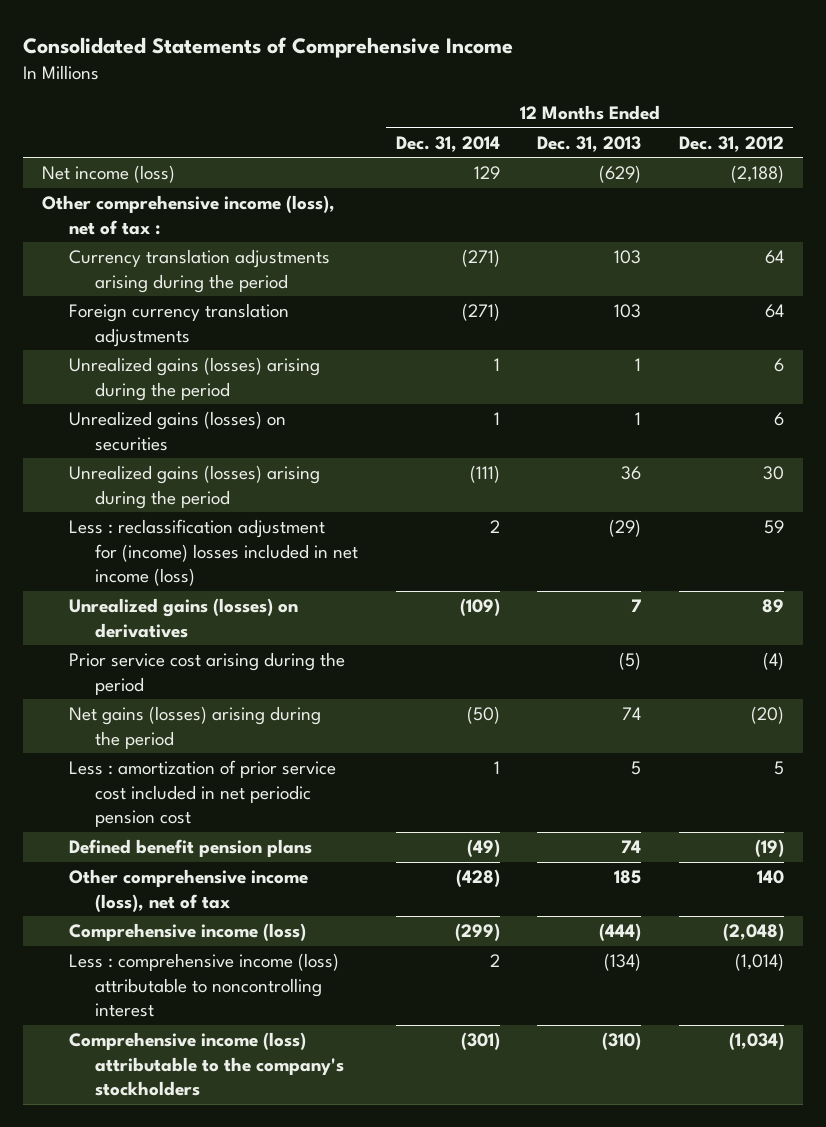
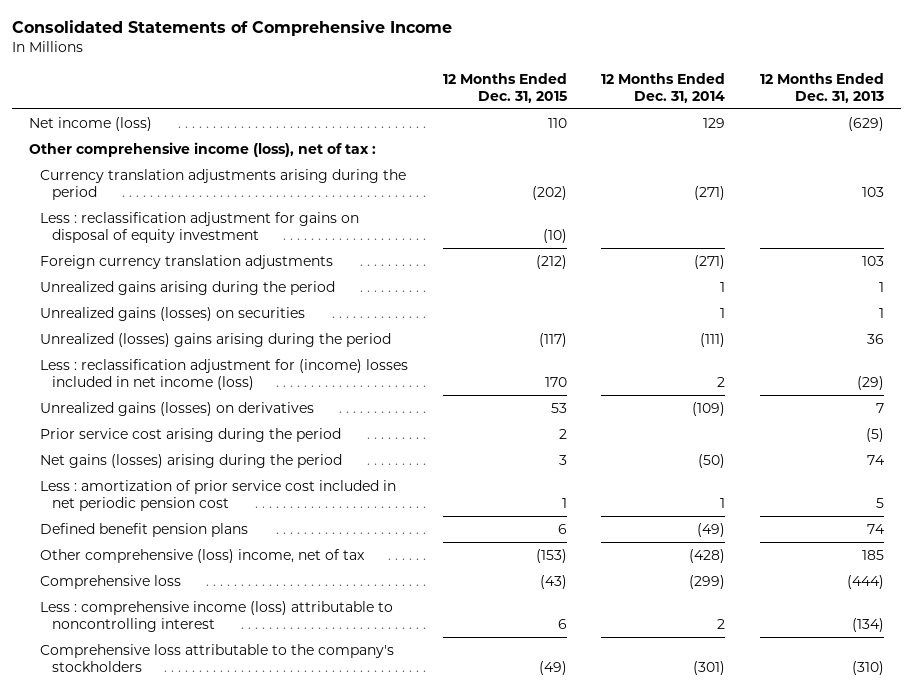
[678,135,784,152] Dec. 31, 2012 -> none
none -> [442,72,567,103] 12 Months Ended Dec. 31, 2015
none -> [40,211,360,243] Less : reclassification adjustment for gains on disposal of equity investment
[68,357,320,401] Unrealized gains (losses) arising during the period -> [40,280,336,295] Unrealized gains arising during the period
[68,465,320,509] Unrealized gains (losses) arising during the period -> [40,332,392,347] Unrealized (losses) gains arising during the period
[68,869,308,912] Other comprehensive income (loss), net of tax -> [40,548,366,563] Other comprehensive (loss) income, net of tax
[68,923,306,942] Comprehensive income (loss) -> [40,574,182,589] Comprehensive loss
[68,1032,345,1097] Comprehensive income (loss) attributable to the company's stockholders -> [40,643,395,672] Comprehensive loss attributable to the company's stockholders

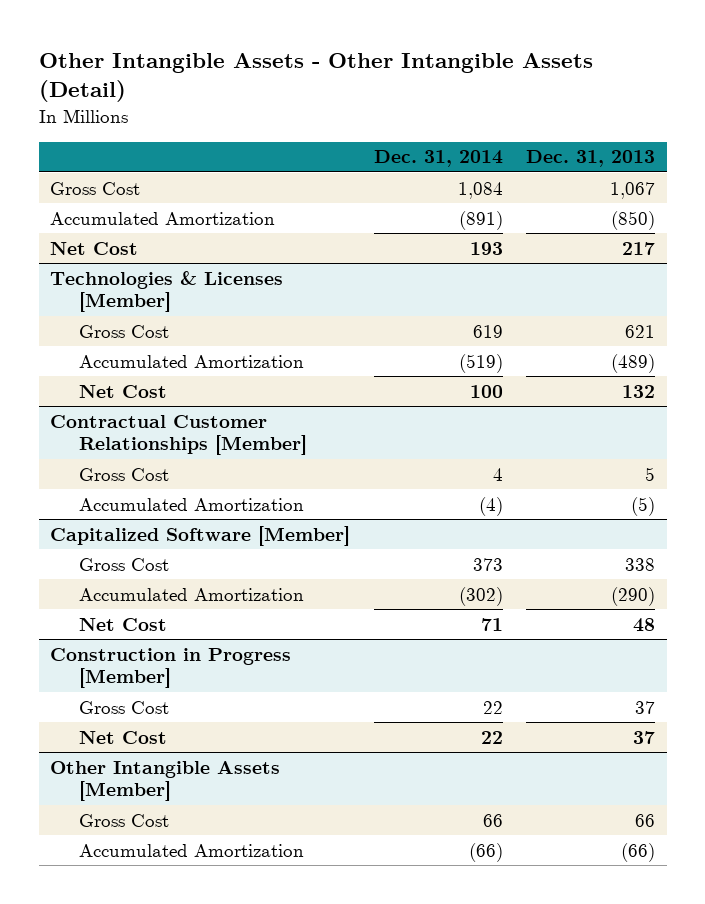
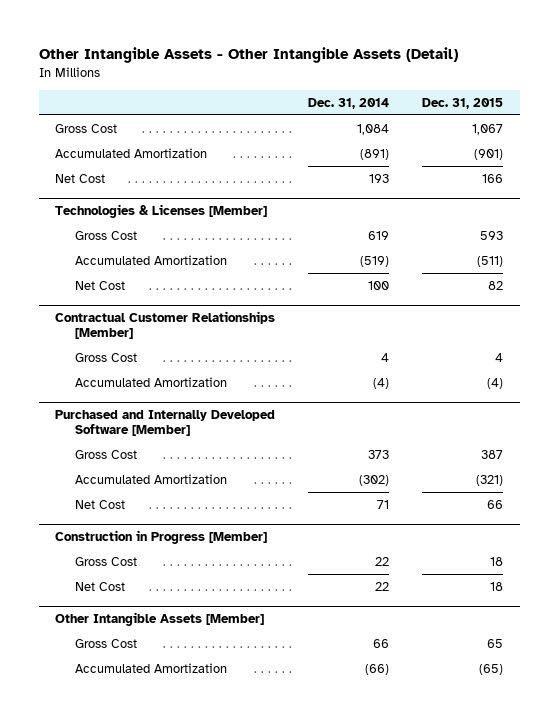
[526,150,656,168] Dec. 31, 2013 -> none
none -> [422,97,504,109] Dec. 31, 2015
[50,525,351,546] Capitalized Software [Member] -> [55,410,276,437] Purchased and Internally Developed Software [Member]

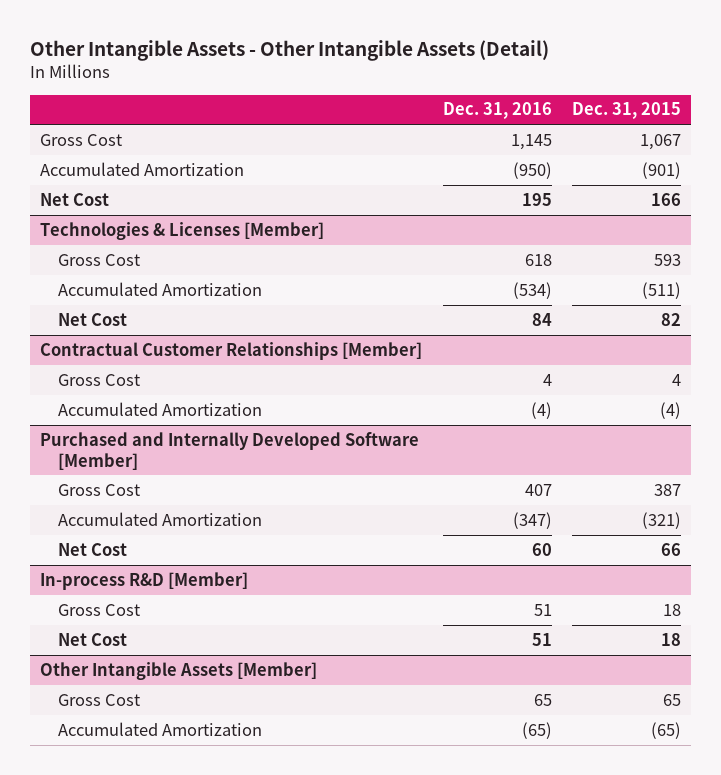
[308,97,390,109] Dec. 31, 2014 -> none
none -> [442,102,552,120] Dec. 31, 2016
[55,530,268,545] Construction in Progress [Member] -> [40,571,249,590] In-process R&D [Member]

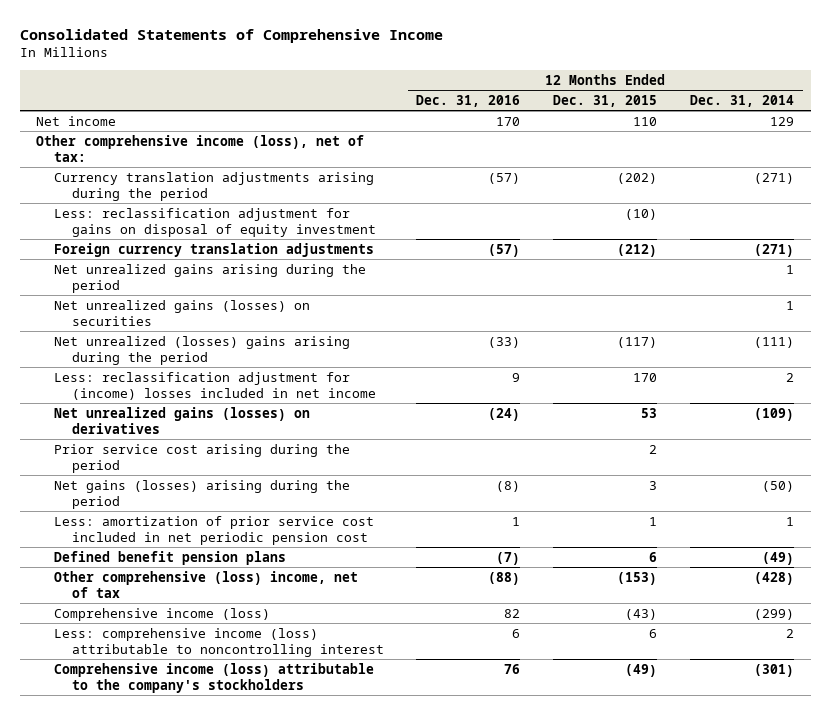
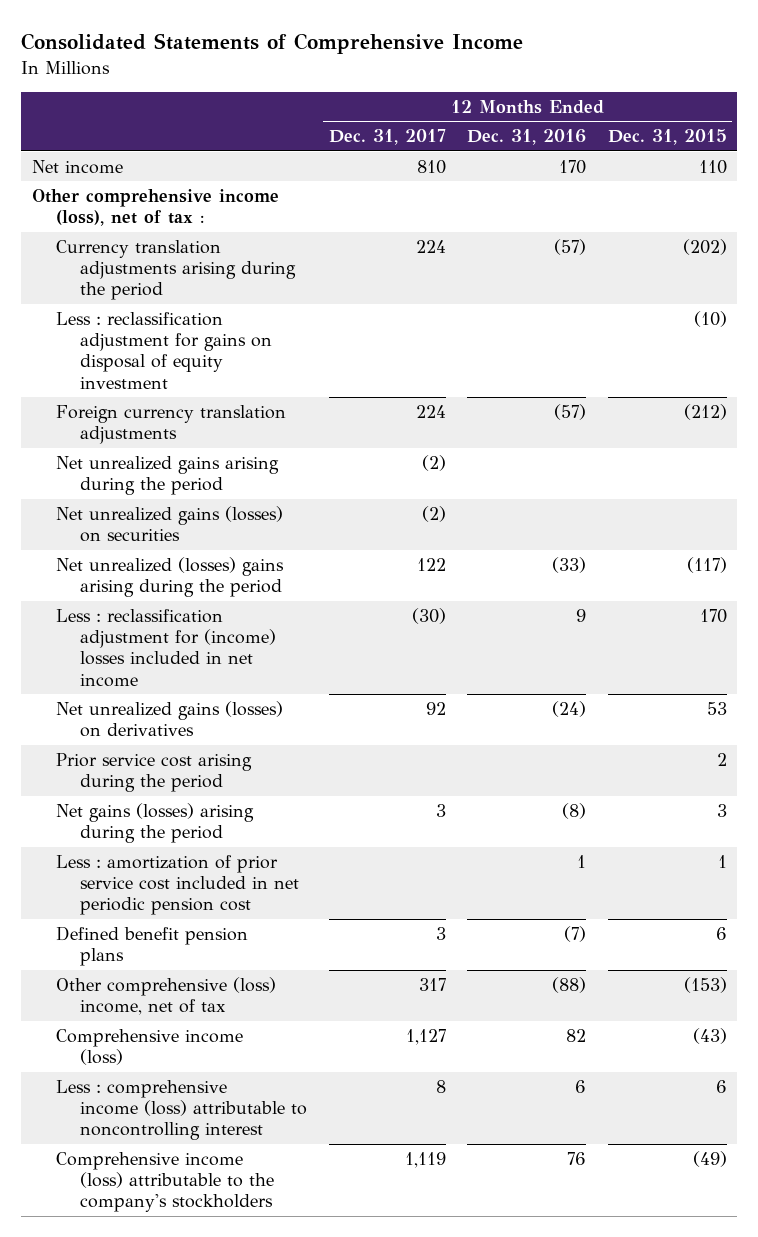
[690,94,795,107] Dec. 31, 2014 -> none
none -> [328,129,446,146] Dec. 31, 2017
[36,134,365,162] Other comprehensive income (loss), net of tax: -> [31,188,279,227] Other comprehensive income (loss), net of tax :
[53,207,376,237] Less: reclassification adjustment for gains on disposal of equity investment -> [55,311,273,389] Less : reclassification adjustment for gains on disposal of equity investment
[53,371,376,400] Less: reclassification adjustment for (income) losses included in net income -> [55,608,277,687] Less : reclassification adjustment for (income) losses included in net income
[53,515,374,545] Less: amortization of prior service cost included in net periodic pension cost -> [55,854,300,916] Less : amortization of prior service cost included in net periodic pension cost
[53,627,384,657] Less: comprehensive income (loss) attributable to noncontrolling interest -> [55,1079,308,1141] Less : comprehensive income (loss) attributable to noncontrolling interest

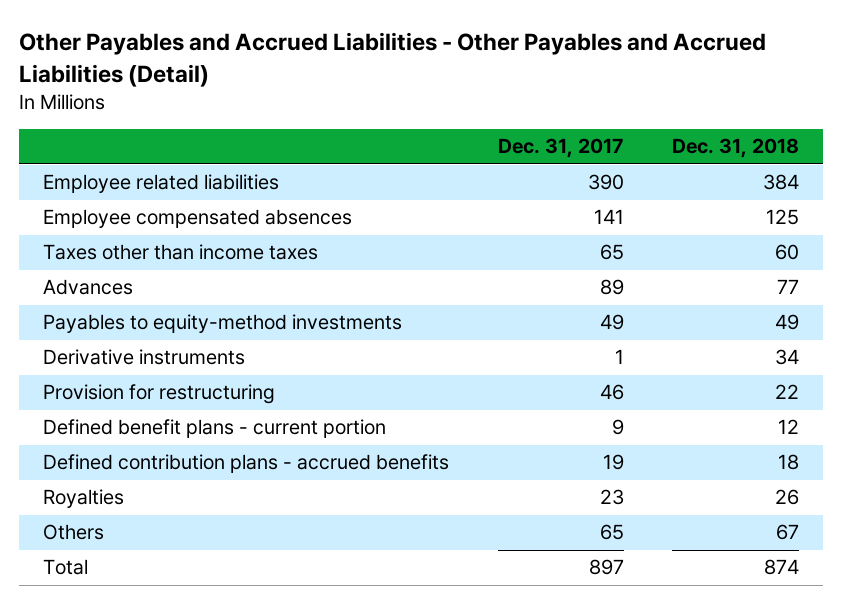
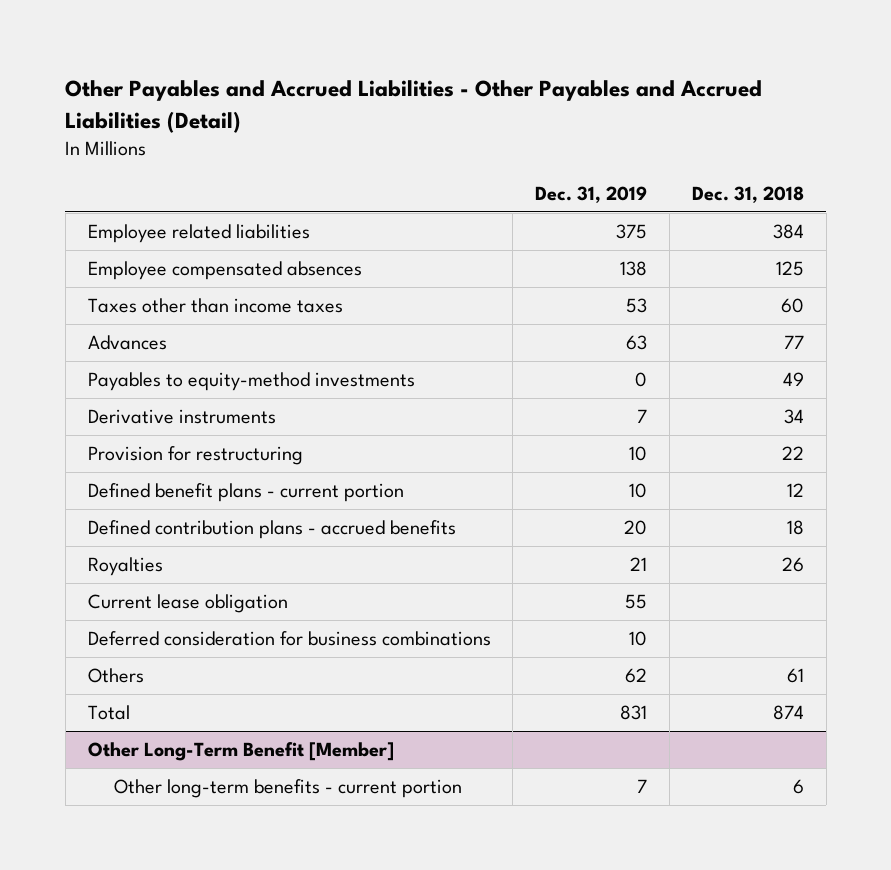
[497,138,624,159] Dec. 31, 2017 -> none
none -> [535,185,648,203] Dec. 31, 2019
none -> [87,594,288,614] Current lease obligation
none -> [87,631,491,647] Deferred consideration for business combinations
[776,524,800,541] 67 -> [786,668,804,684] 61
none -> [87,742,394,762] Other Long-Term Benefit [Member]
none -> [113,779,462,799] Other long-term benefits - current portion

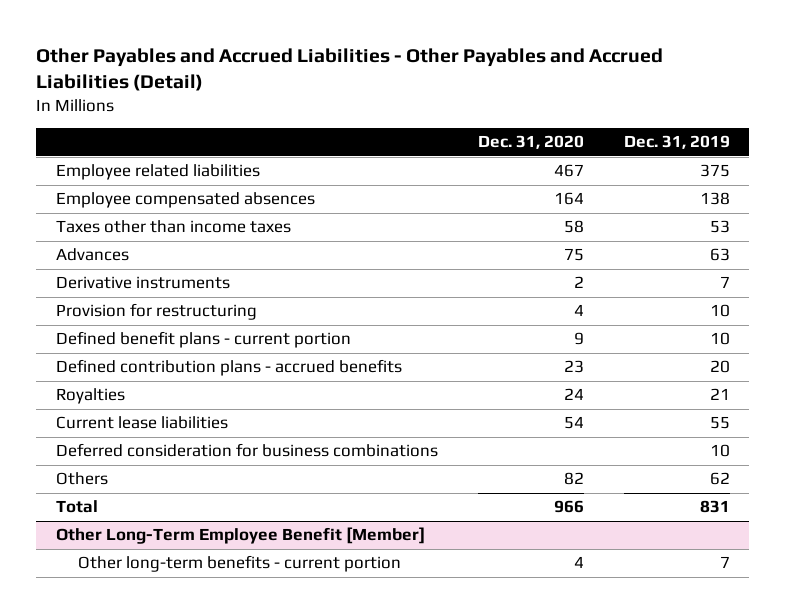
[691,185,804,203] Dec. 31, 2018 -> none
none -> [477,135,584,150] Dec. 31, 2020
[87,372,415,392] Payables to equity-method investments -> none
[87,594,288,614] Current lease obligation -> [56,416,229,430] Current lease liabilities
[87,742,394,762] Other Long-Term Benefit [Member] -> [56,527,426,545] Other Long-Term Employee Benefit [Member]

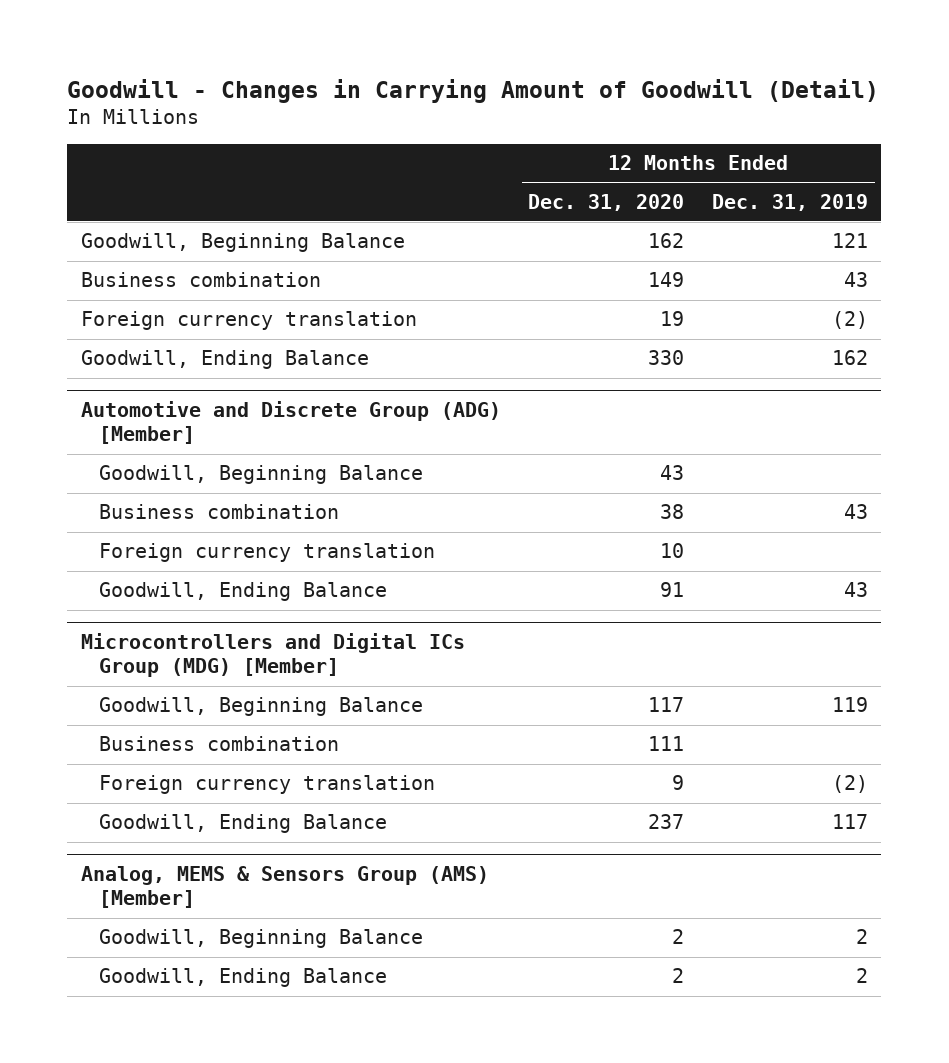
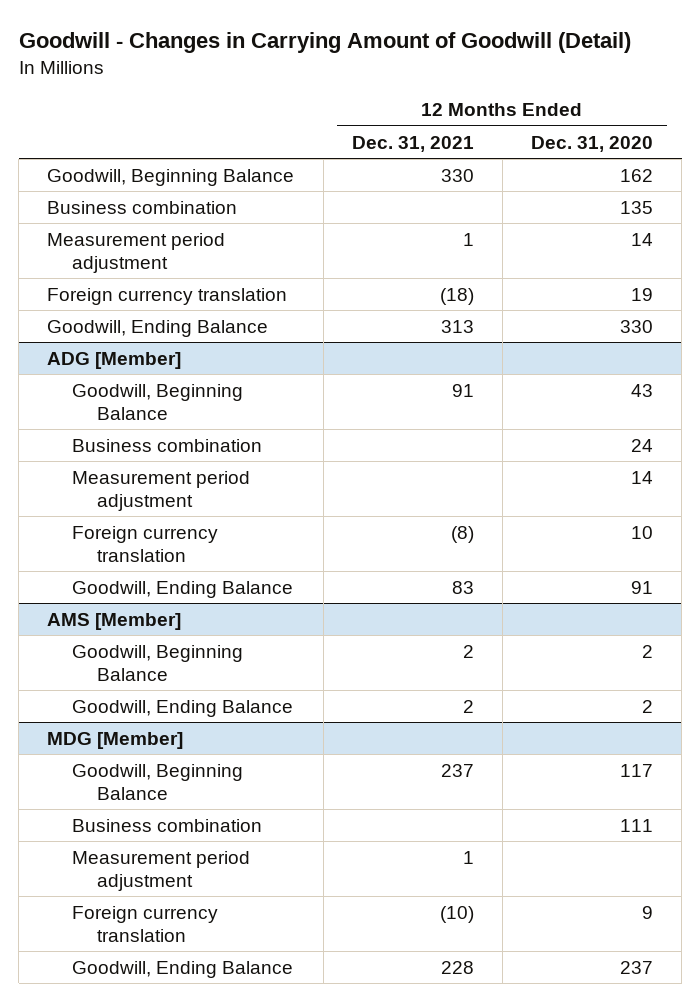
[711,193,868,211] Dec. 31, 2019 -> none
none -> [351,135,474,152] Dec. 31, 2021
[648,272,685,288] 149 -> [620,200,654,214] 135
none -> [47,232,226,273] Measurement period adjustment
[81,400,502,445] Automotive and Discrete Group (ADG) [Member] -> [47,351,182,369] ADG [Member]
[660,504,685,520] 38 -> [631,438,654,452] 24
none -> [72,470,251,511] Measurement period adjustment
none -> [47,612,182,630] AMS [Member]
none -> [72,644,244,681] Goodwill, Beginning Balance
none -> [72,699,294,717] Goodwill, Ending Balance
[81,632,466,678] Microcontrollers and Digital ICs Group (MDG) [Member] -> [47,731,184,749] MDG [Member]
none -> [72,850,251,891] Measurement period adjustment
[81,865,490,909] Analog, MEMS & Sensors Group (AMS) [Member] -> none
[98,929,423,949] Goodwill, Beginning Balance -> none
[98,968,387,988] Goodwill, Ending Balance -> none

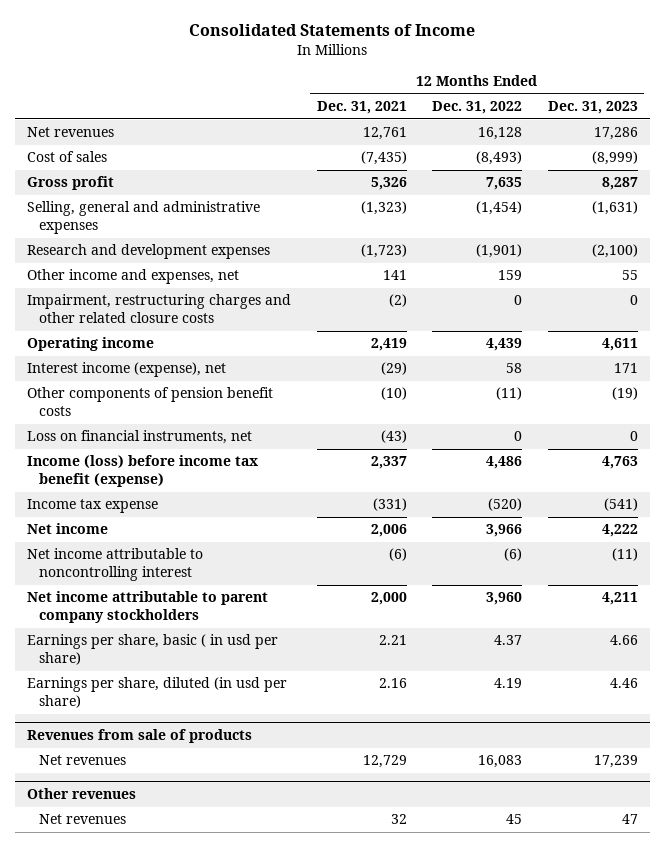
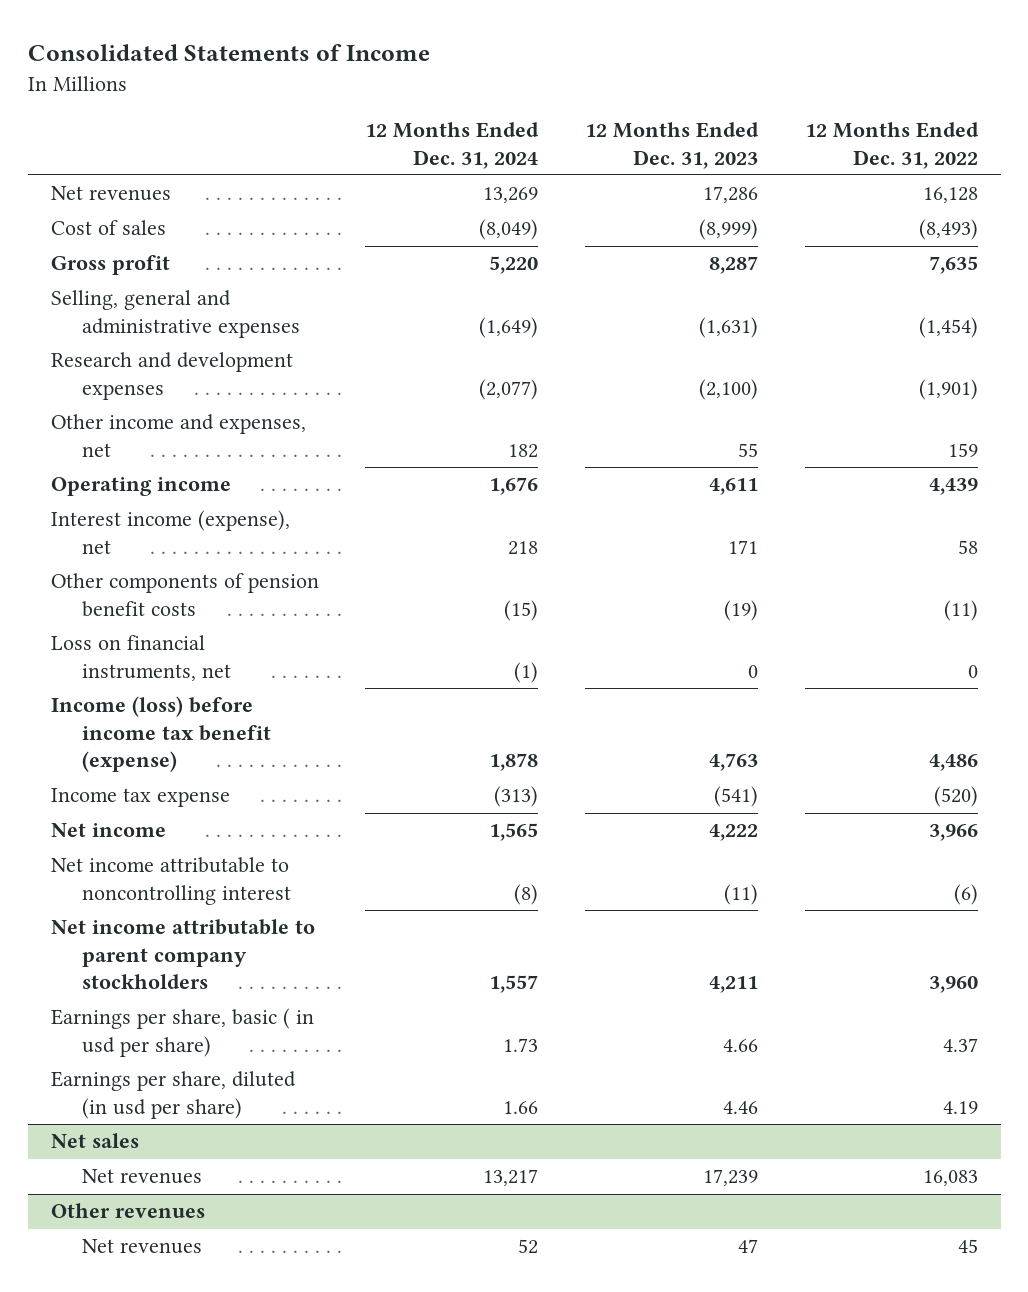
[316,101,407,115] Dec. 31, 2021 -> none
none -> [365,122,540,169] 12 Months Ended Dec. 31, 2024
[27,294,292,324] Impairment, restructuring charges and other related closure costs -> none
[27,729,253,744] Revenues from sale of products -> [50,1133,139,1149] Net sales

